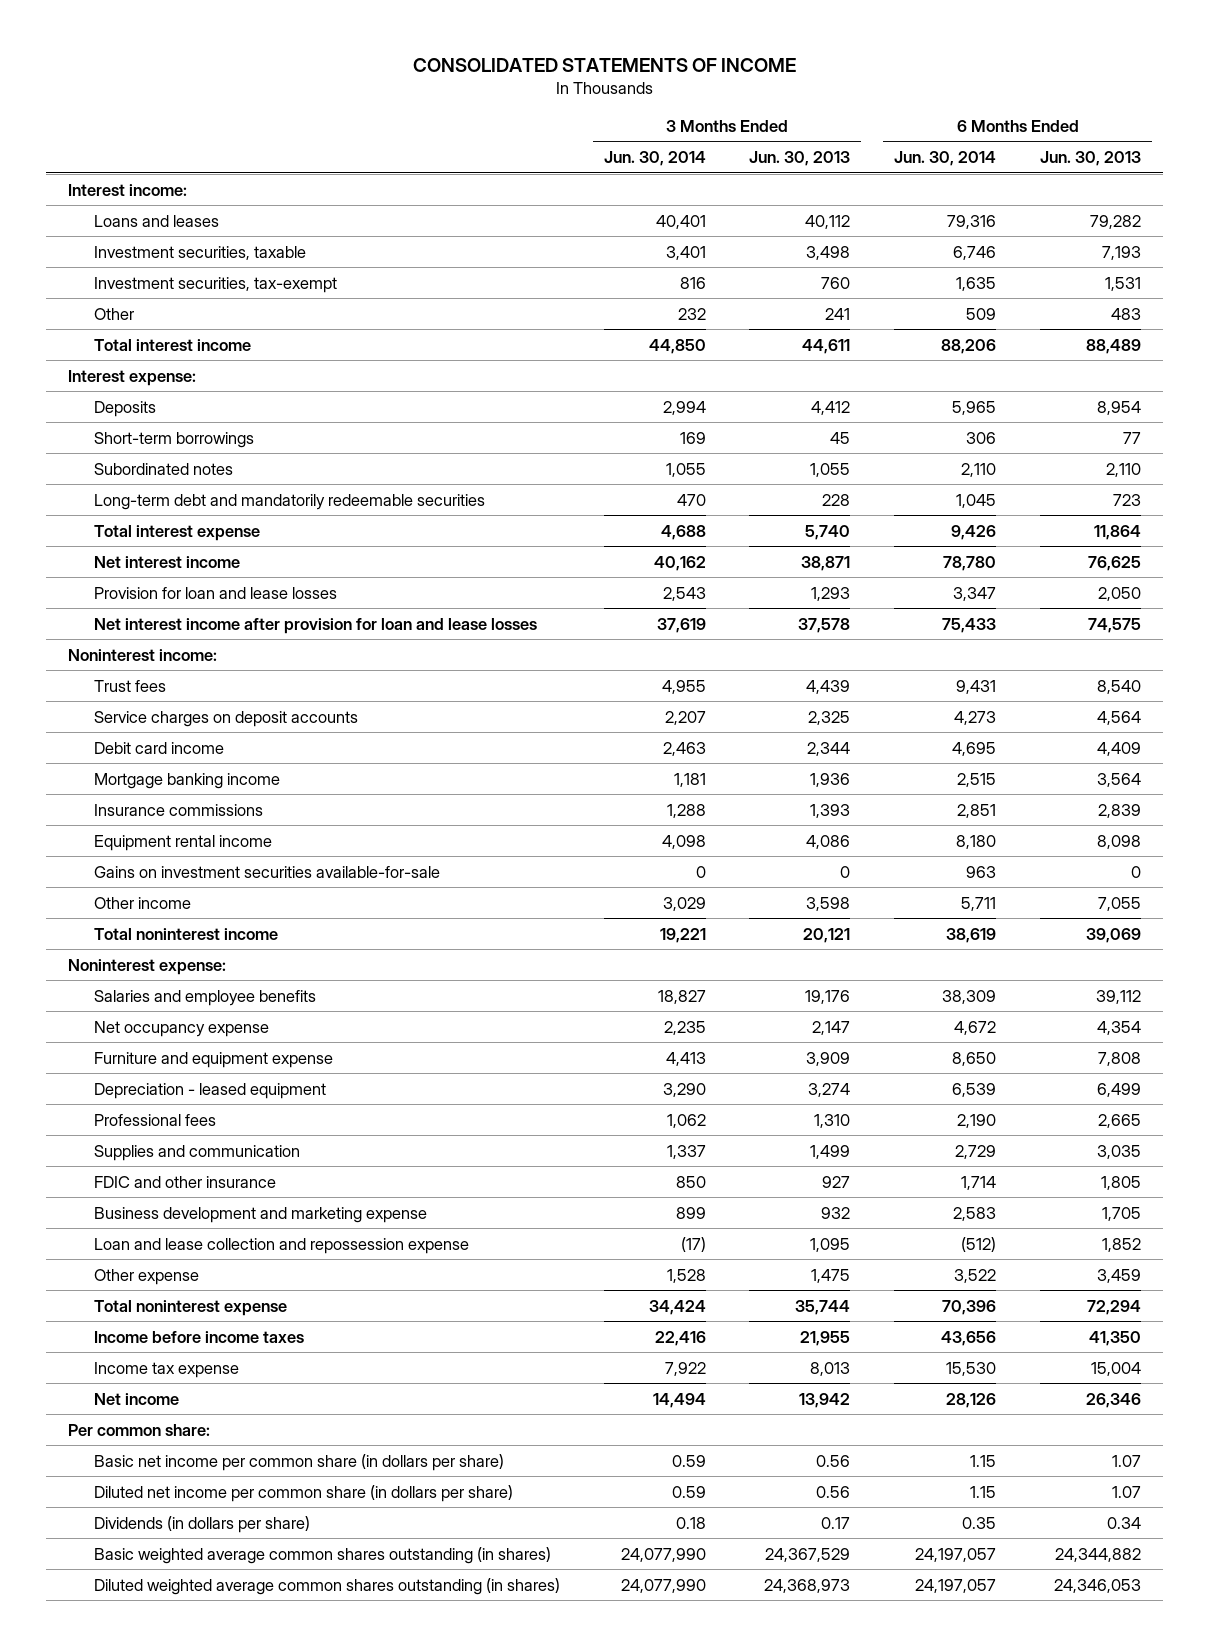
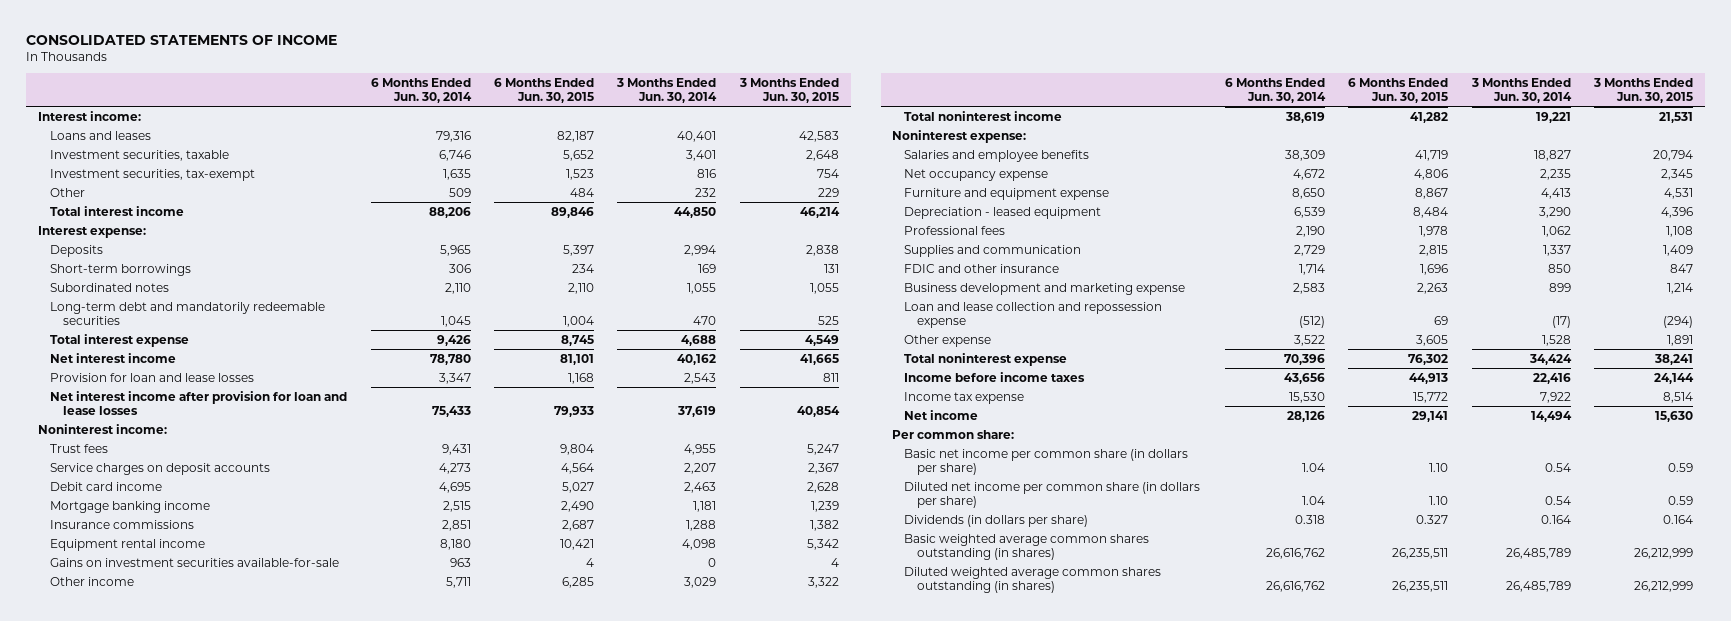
[749,151,851,167] Jun. 30, 2013 -> none
[1040,151,1142,167] Jun. 30, 2013 -> none
none -> [494,77,595,104] 6 Months Ended Jun. 30, 2015
none -> [738,77,839,104] 3 Months Ended Jun. 30, 2015
[671,1454,706,1467] 0.59 -> [1544,463,1571,473] 0.54
[970,1454,997,1467] 1.15 -> [1301,463,1325,473] 1.04
[671,1485,706,1498] 0.59 -> [1544,496,1571,506] 0.54
[970,1485,997,1498] 1.15 -> [1301,496,1325,506] 1.04
[675,1516,706,1529] 0.18 -> [1540,514,1571,524] 0.164
[962,1516,997,1529] 0.35 -> [1294,514,1325,524] 0.318
[620,1547,706,1562] 24,077,990 -> [1505,548,1571,560] 26,485,789
[915,1547,997,1562] 24,197,057 -> [1265,548,1325,560] 26,616,762
[620,1578,706,1593] 24,077,990 -> [1505,581,1571,593] 26,485,789
[915,1578,997,1593] 24,197,057 -> [1265,581,1325,593] 26,616,762

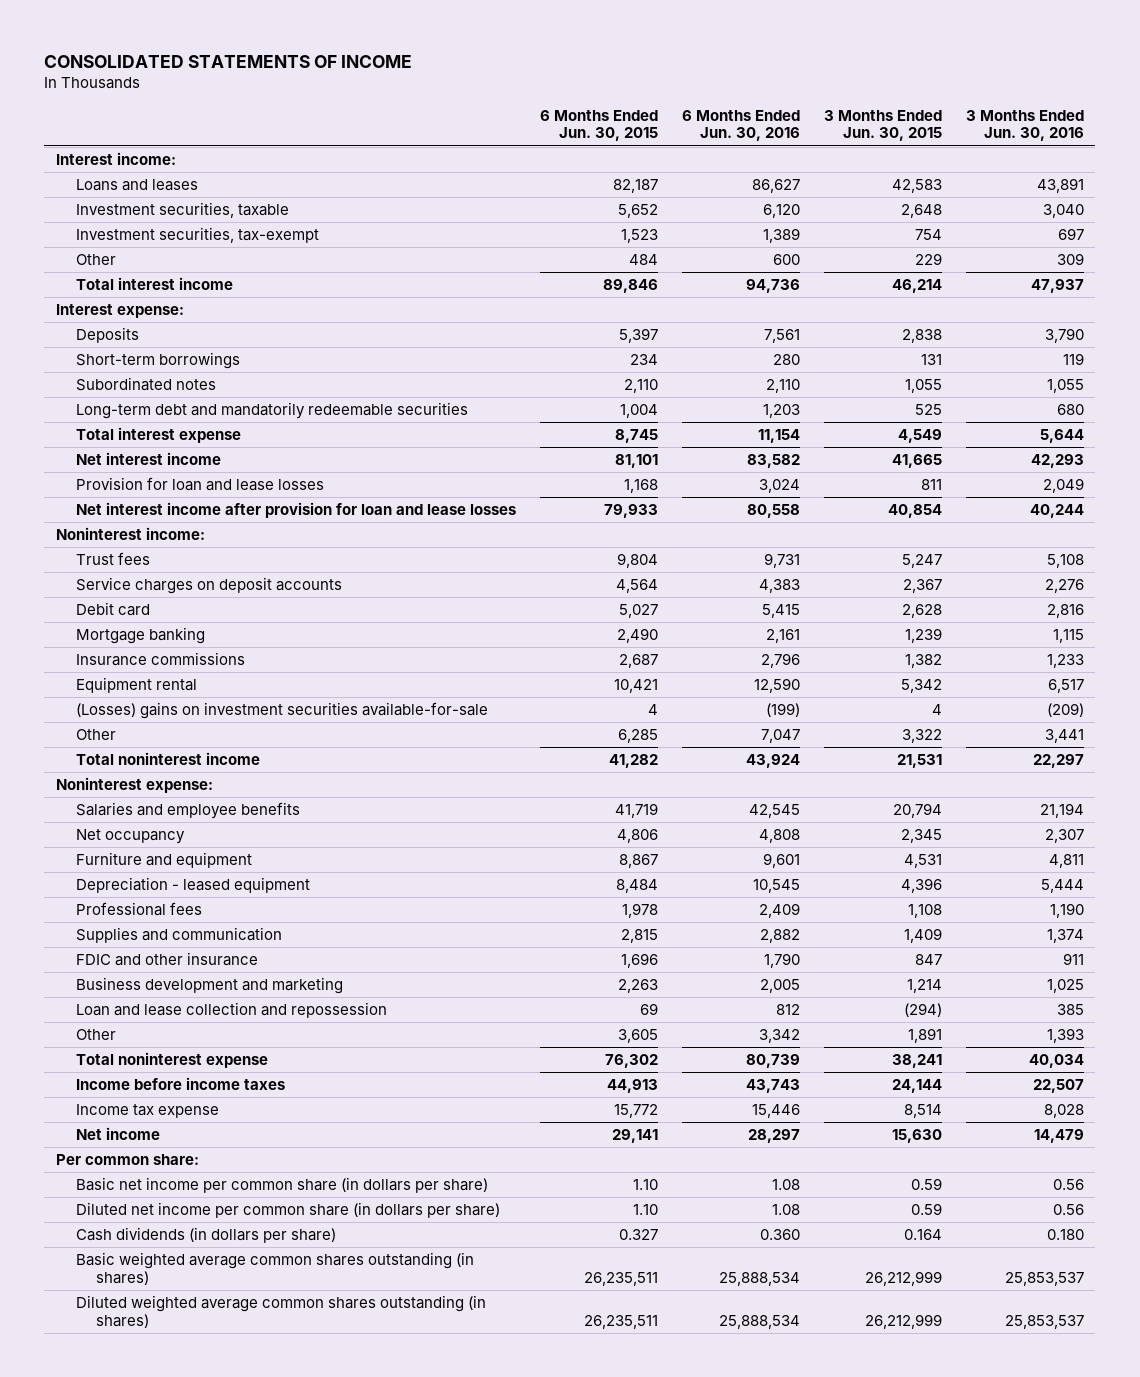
[370,77,472,104] 6 Months Ended Jun. 30, 2014 -> none
[616,77,718,104] 3 Months Ended Jun. 30, 2014 -> none
none -> [681,110,800,142] 6 Months Ended Jun. 30, 2016
none -> [965,110,1084,142] 3 Months Ended Jun. 30, 2016
[50,481,163,491] Debit card income -> [76,602,151,617] Debit card
[50,500,211,513] Mortgage banking income -> [76,627,206,645] Mortgage banking
[50,538,206,551] Equipment rental income -> [76,677,198,694] Equipment rental
[50,557,340,567] Gains on investment securities available-for-sale -> [76,702,489,720] (Losses) gains on investment securities available-for-sale
[50,576,135,586] Other income -> [76,729,117,741] Other
[904,168,1049,181] Net occupancy expense -> [76,829,186,845] Net occupancy
[904,187,1110,200] Furniture and equipment expense -> [76,852,253,869] Furniture and equipment
[904,282,1186,295] Business development and marketing expense -> [76,977,344,995] Business development and marketing
[904,301,1163,329] Loan and lease collection and repossession expense -> [76,1002,388,1019] Loan and lease collection and repossession
[904,334,992,347] Other expense -> [76,1029,117,1041] Other
[904,514,1089,527] Dividends (in dollars per share) -> [76,1227,337,1244] Cash dividends (in dollars per share)

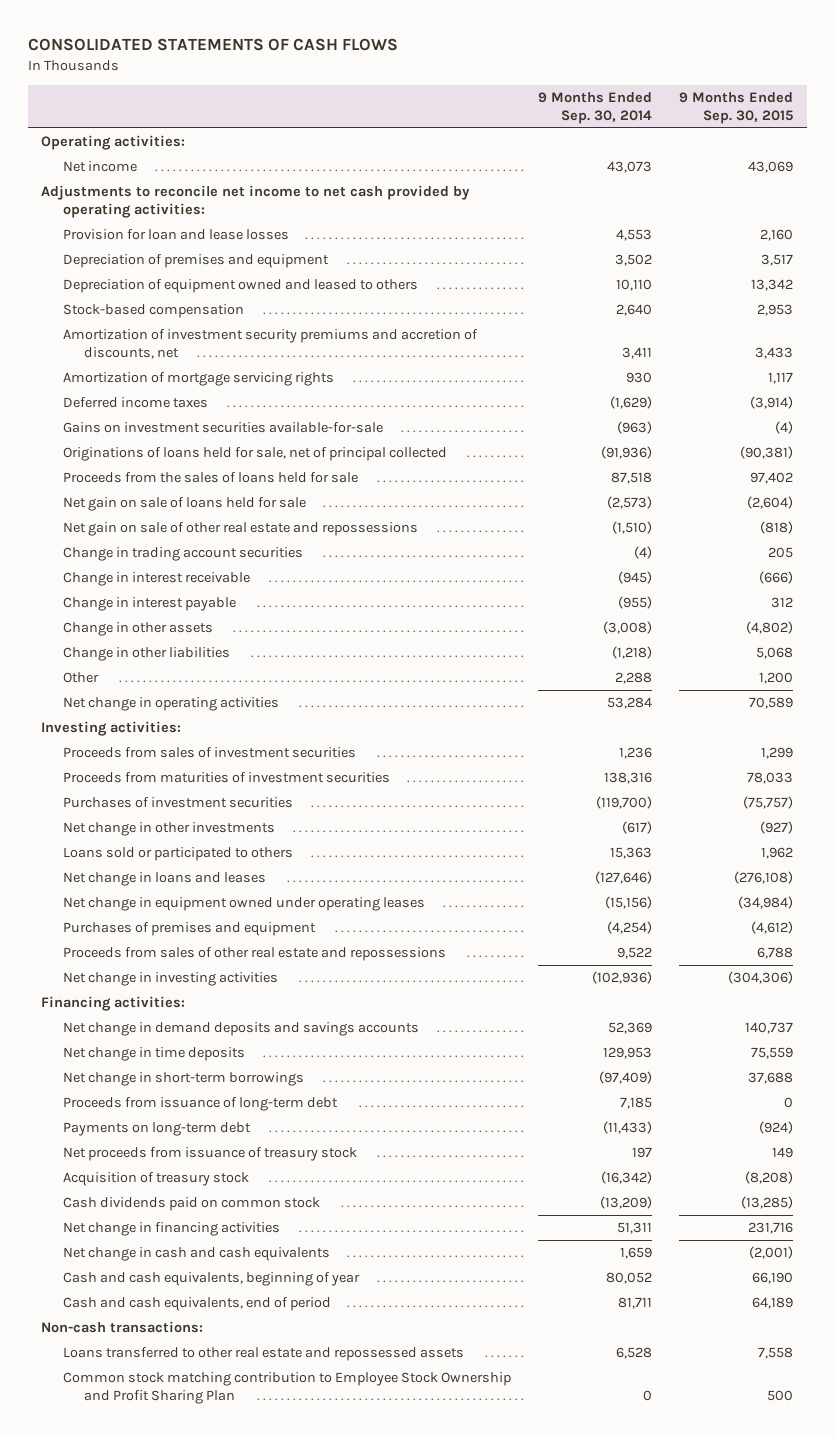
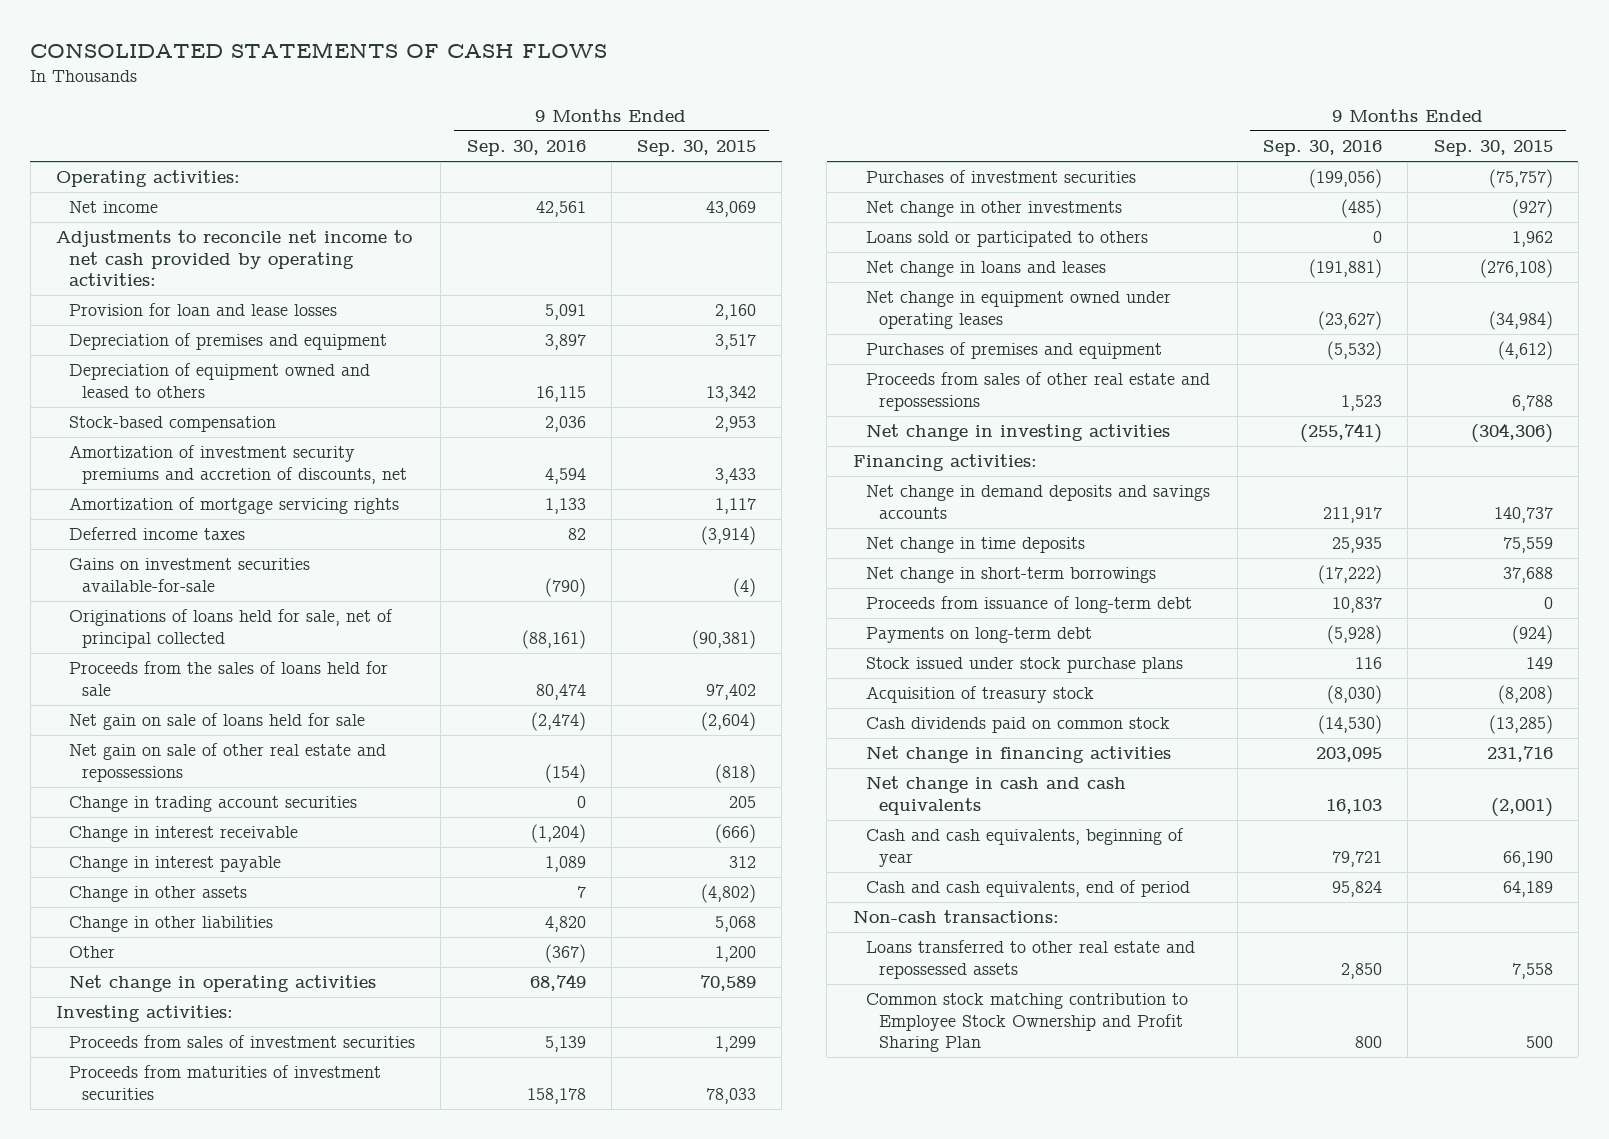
[538,92,653,124] 9 Months Ended Sep. 30, 2014 -> none
none -> [466,140,586,157] Sep. 30, 2016
[62,1147,357,1162] Net proceeds from issuance of treasury stock -> [865,657,1183,674] Stock issued under stock purchase plans

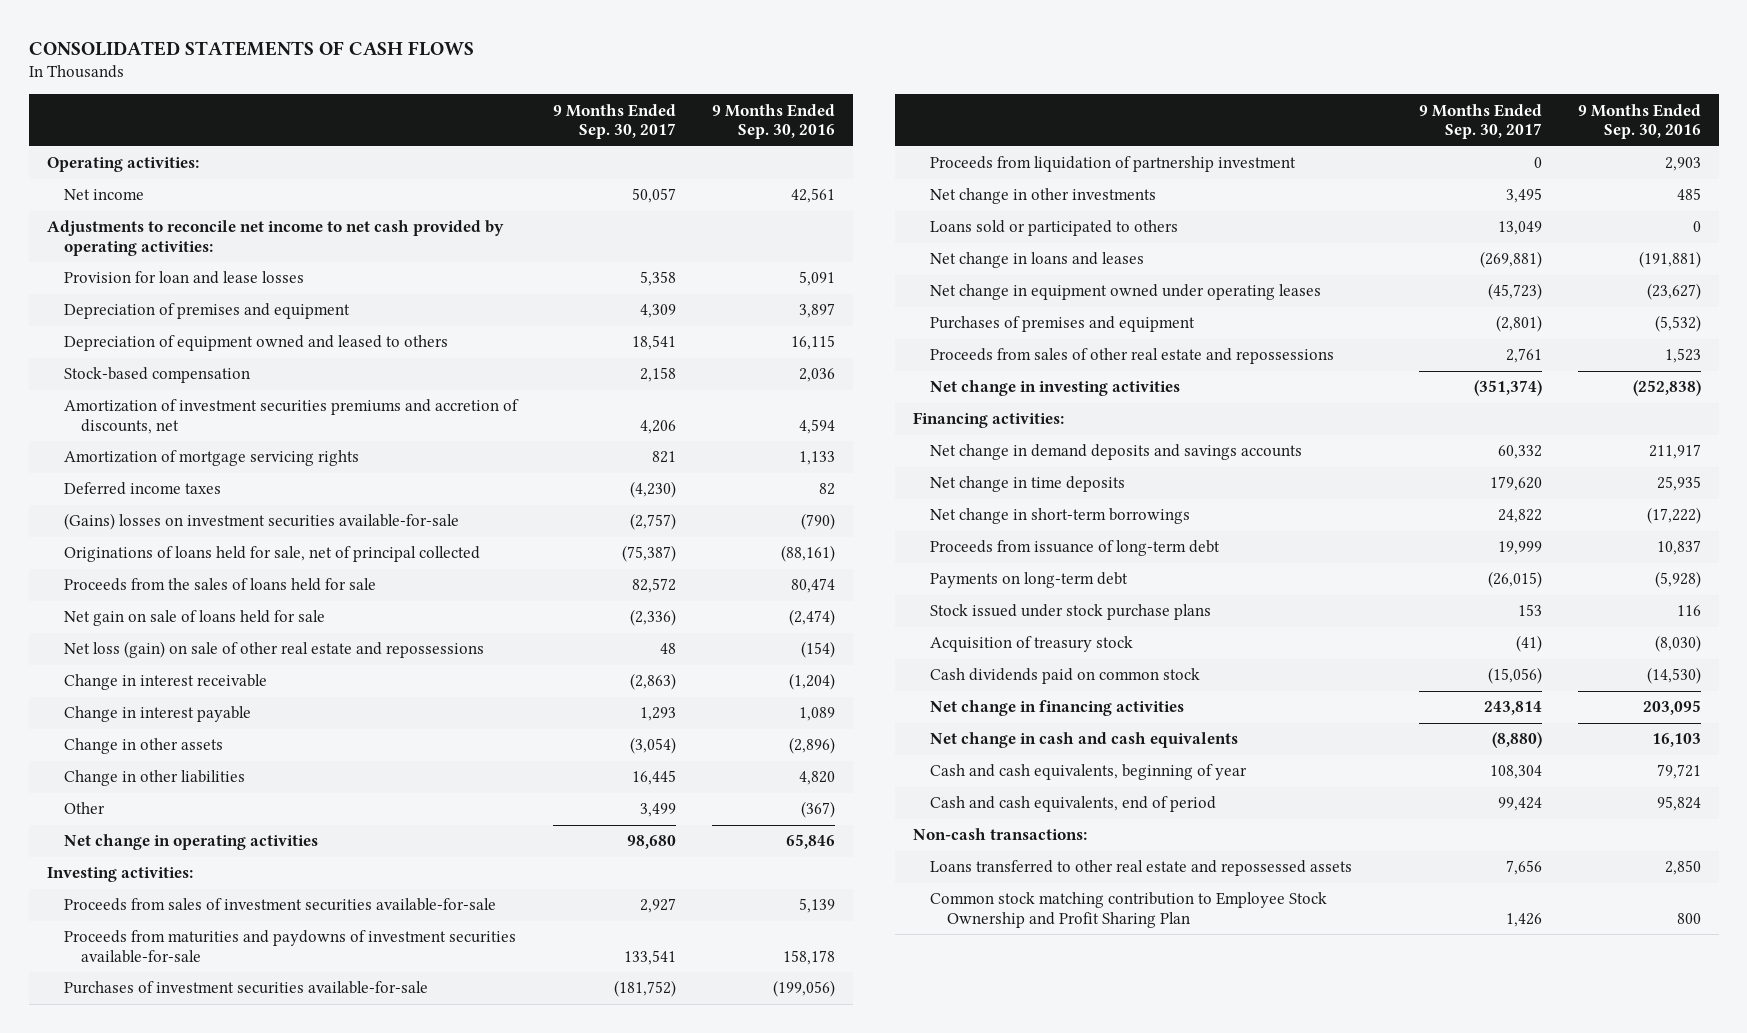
[637,140,757,157] Sep. 30, 2015 -> none
none -> [552,103,676,140] 9 Months Ended Sep. 30, 2017
[69,445,408,484] Amortization of investment security premiums and accretion of discounts, net -> [64,399,520,435] Amortization of investment securities premiums and accretion of discounts, net
[69,558,311,592] Gains on investment securities available-for-sale -> [64,513,460,531] (Gains) losses on investment securities available-for-sale
[69,796,358,813] Change in trading account securities -> none
[69,743,387,782] Net gain on sale of other real estate and repossessions -> [64,641,485,659] Net loss (gain) on sale of other real estate and repossessions
[576,886,586,899] 7 -> [788,737,835,755] (2,896)
[529,974,586,992] 68,749 -> [785,834,835,850] 65,846
[69,1035,416,1049] Proceeds from sales of investment securities -> [64,898,497,912] Proceeds from sales of investment securities available-for-sale
[69,1065,382,1100] Proceeds from maturities of investment securities -> [64,930,517,964] Proceeds from maturities and paydowns of investment securities available-for-sale
[865,170,1136,184] Purchases of investment securities -> [64,981,429,995] Purchases of investment securities available-for-sale
none -> [929,156,1296,173] Proceeds from liquidation of partnership investment
[1341,199,1383,219] (485) -> [1676,188,1701,201] 485
[1300,423,1383,444] (255,741) -> [1632,380,1701,397] (252,838)

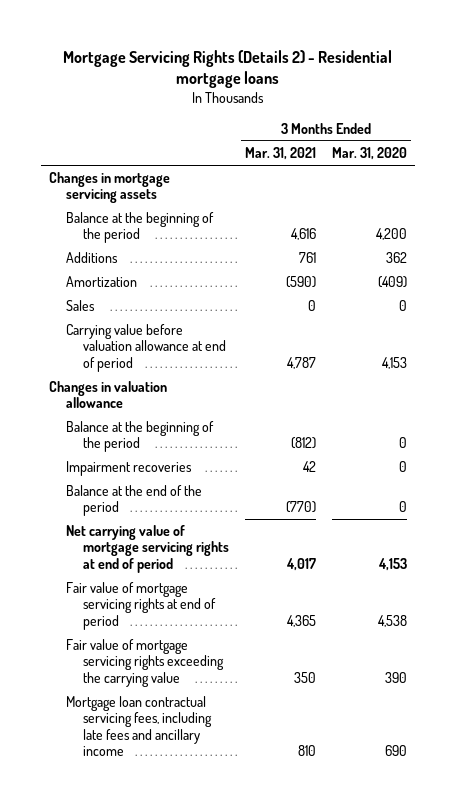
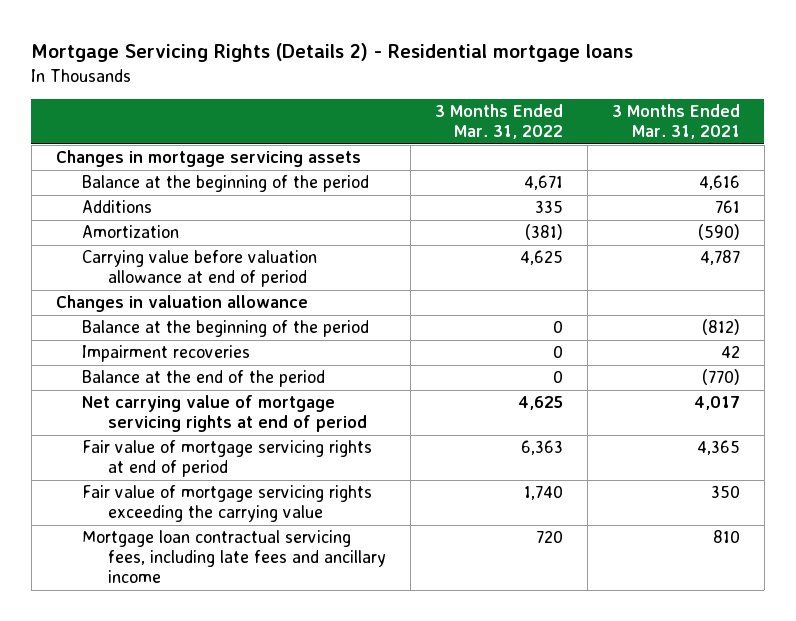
[332,147,408,161] Mar. 31, 2020 -> none
none -> [434,104,563,140] 3 Months Ended Mar. 31, 2022
[66,300,96,312] Sales -> none

